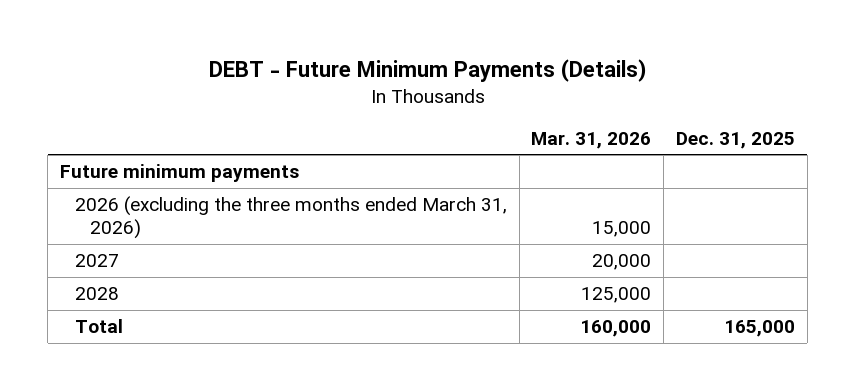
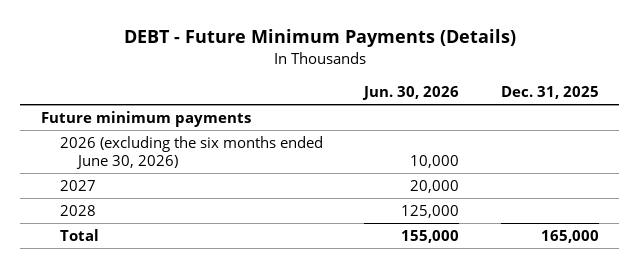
[531,131,652,149] Mar. 31, 2026 -> none
none -> [362,85,460,100] Jun. 30, 2026
[74,195,507,240] 2026 (excluding the three months ended March 31, 2026) -> [59,136,323,169] 2026 (excluding the six months ended June 30, 2026)

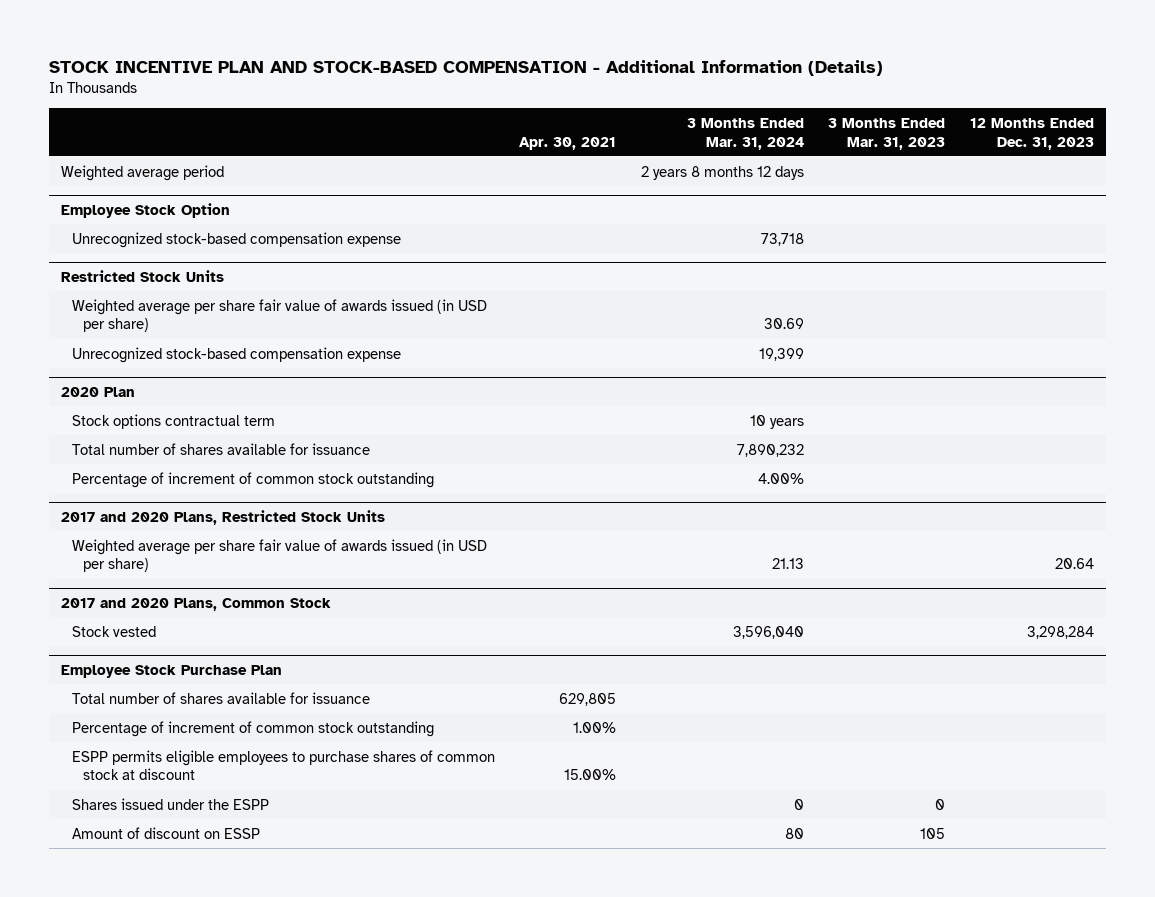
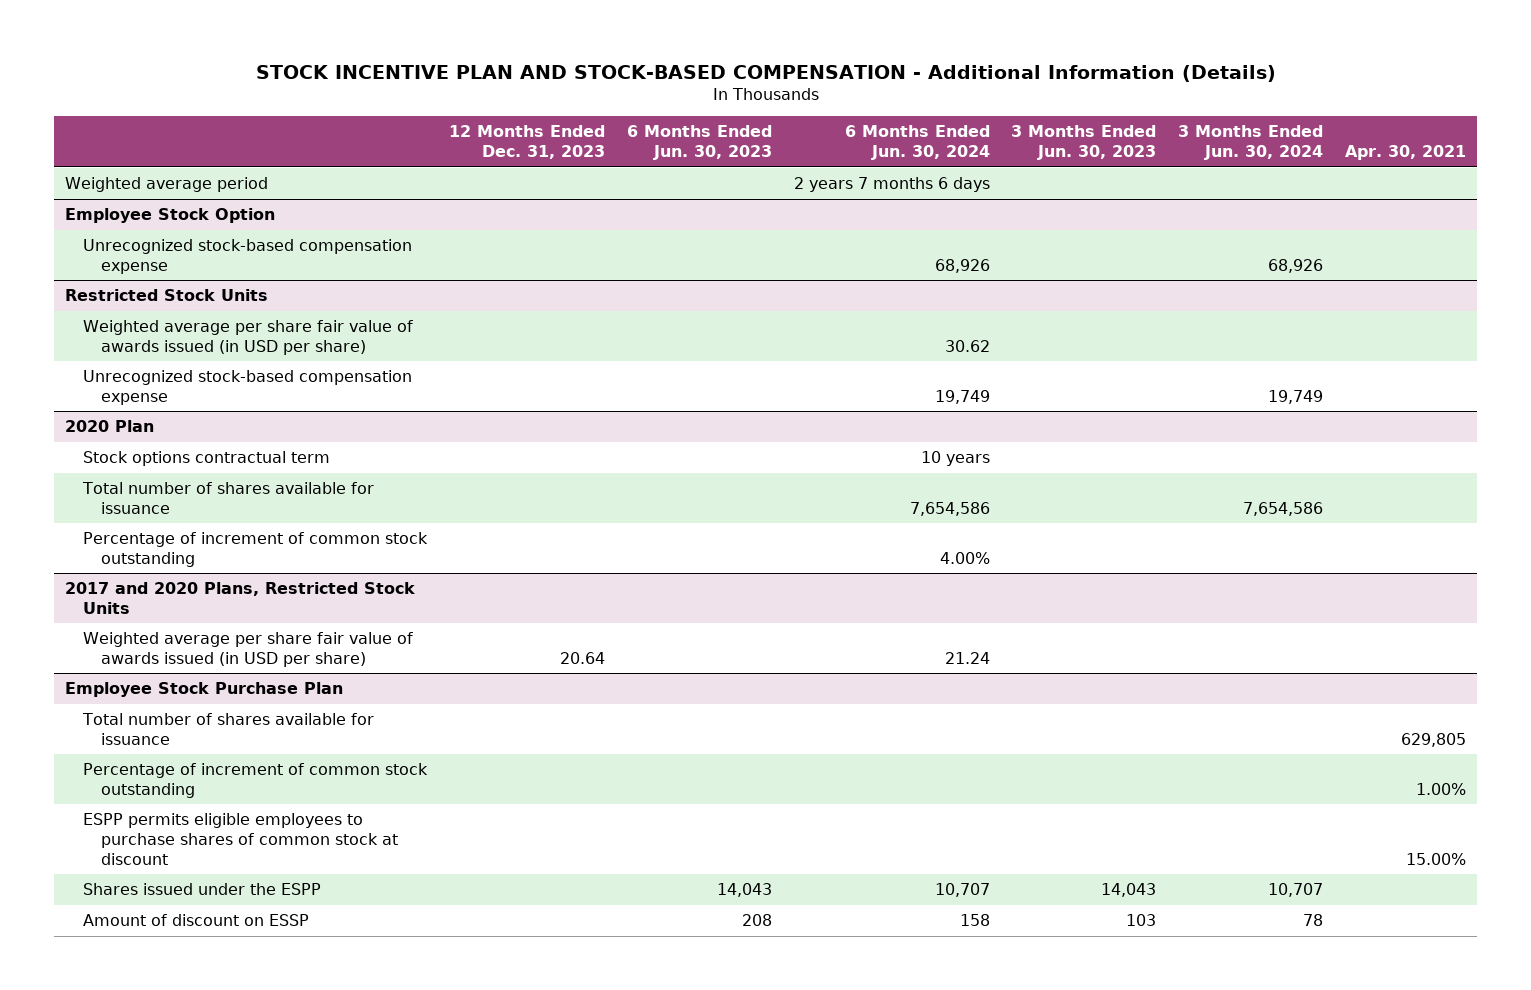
[686,117,804,150] 3 Months Ended Mar. 31, 2024 -> none
[828,117,946,150] 3 Months Ended Mar. 31, 2023 -> none
none -> [626,125,772,161] 6 Months Ended Jun. 30, 2023
none -> [844,125,990,161] 6 Months Ended Jun. 30, 2024
none -> [1011,125,1157,161] 3 Months Ended Jun. 30, 2023
none -> [1178,125,1324,161] 3 Months Ended Jun. 30, 2024
[61,597,332,611] 2017 and 2020 Plans, Common Stock -> none
[71,625,156,637] Stock vested -> none

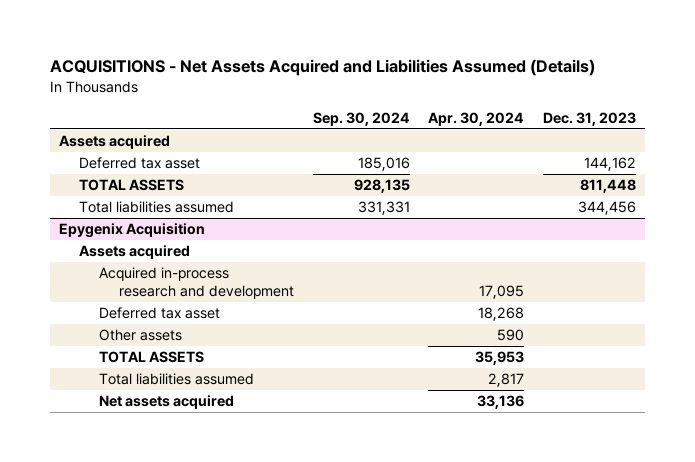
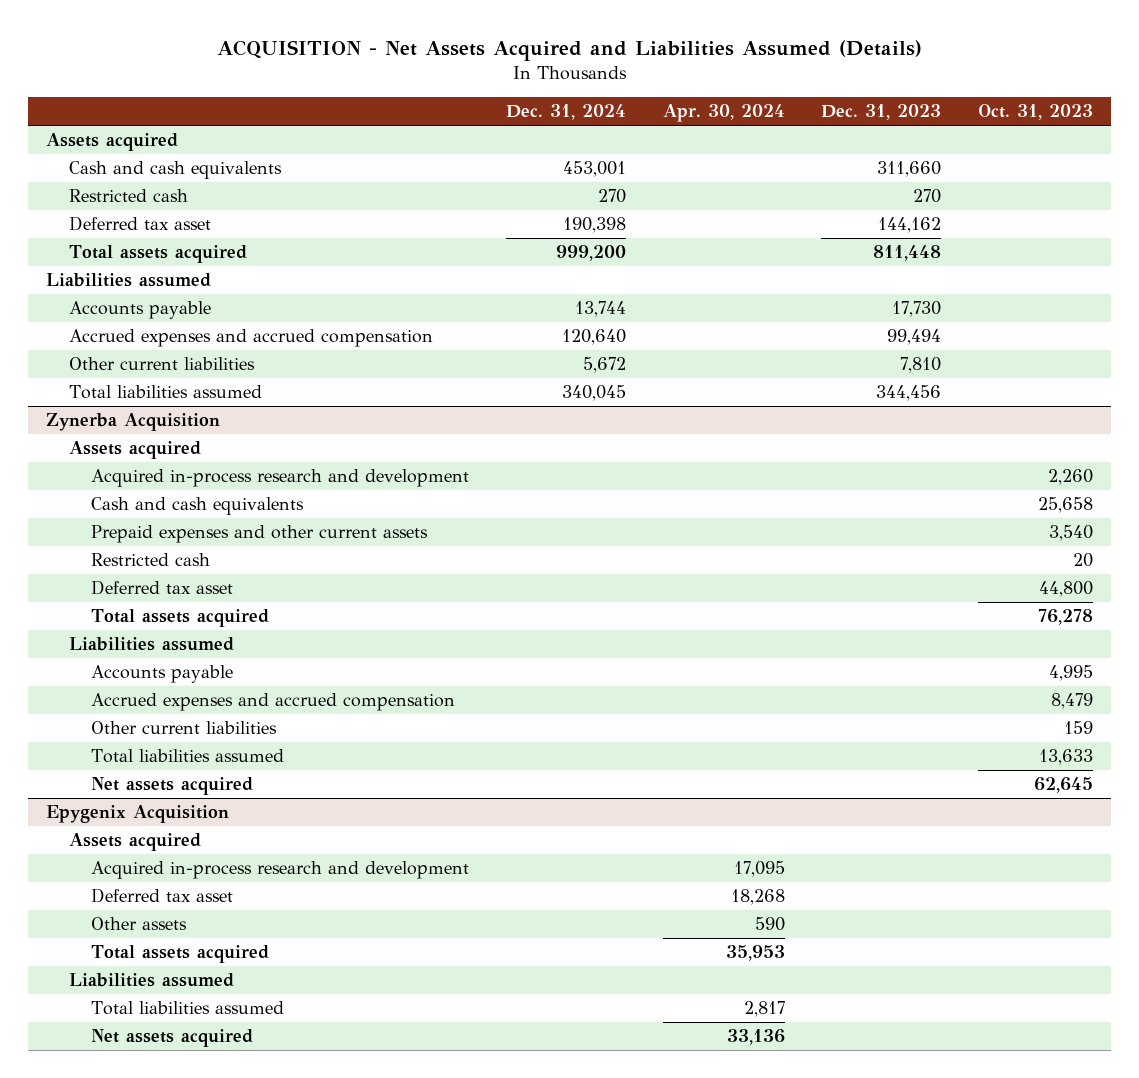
[49,59,595,77] ACQUISITIONS - Net Assets Acquired and Liabilities Assumed (Details) -> [216,40,922,62] ACQUISITION - Net Assets Acquired and Liabilities Assumed (Details)
[312,111,410,126] Sep. 30, 2024 -> none
none -> [505,104,626,121] Dec. 31, 2024
none -> [977,104,1093,121] Oct. 31, 2023
none -> [68,161,282,180] Cash and cash equivalents
none -> [68,189,188,203] Restricted cash
[79,179,185,192] TOTAL ASSETS -> [68,245,247,264] Total assets acquired
none -> [46,273,212,288] Liabilities assumed
none -> [68,301,211,320] Accounts payable
none -> [68,329,433,348] Accrued expenses and accrued compensation
none -> [68,357,255,371] Other current liabilities
none -> [46,413,221,432] Zynerba Acquisition
none -> [68,441,201,460] Assets acquired
none -> [91,469,470,488] Acquired in-process research and development
none -> [91,497,305,516] Cash and cash equivalents
none -> [91,525,429,544] Prepaid expenses and other current assets
none -> [91,553,211,567] Restricted cash
none -> [91,580,234,596] Deferred tax asset
none -> [91,609,270,628] Total assets acquired
none -> [68,637,234,652] Liabilities assumed
none -> [91,665,234,684] Accounts payable
none -> [91,693,456,712] Accrued expenses and accrued compensation
none -> [91,721,278,735] Other current liabilities
none -> [91,749,285,764] Total liabilities assumed
none -> [91,777,254,796] Net assets acquired
[99,351,205,364] TOTAL ASSETS -> [91,945,270,964] Total assets acquired
none -> [68,973,234,988] Liabilities assumed

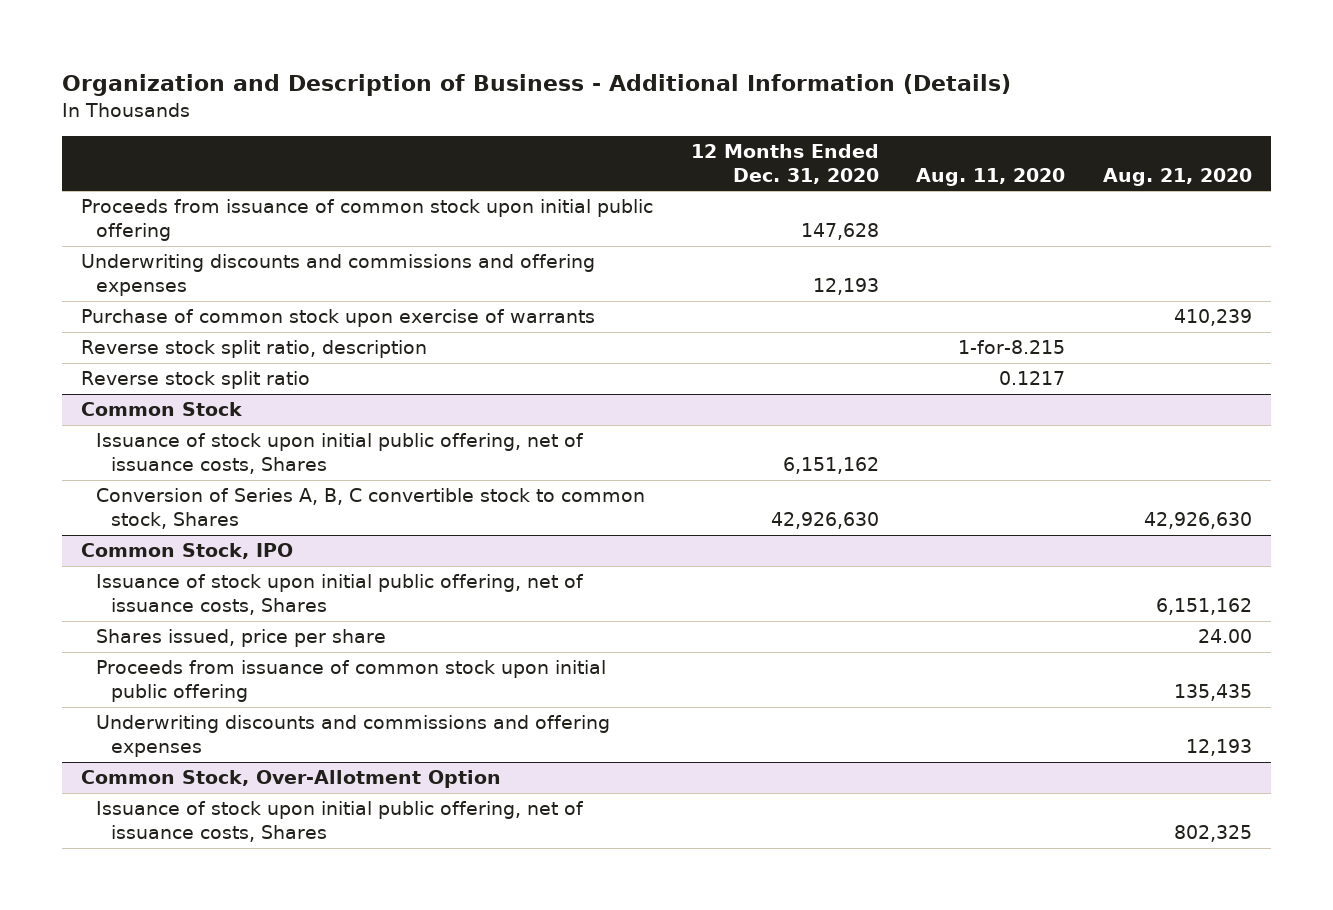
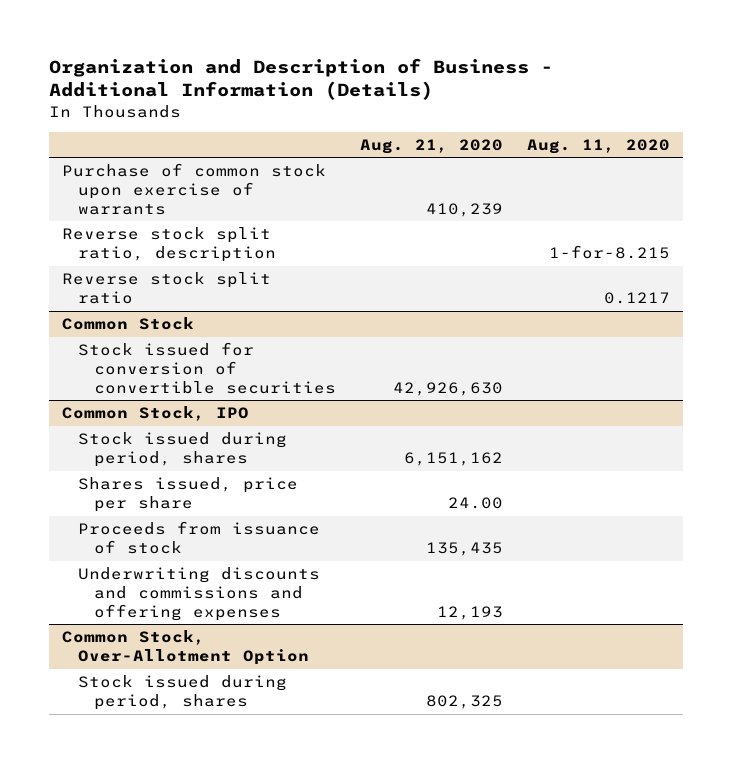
[690,143,879,184] 12 Months Ended Dec. 31, 2020 -> none
[80,199,653,242] Proceeds from issuance of common stock upon initial public offering -> none
[80,254,595,297] Underwriting discounts and commissions and offering expenses -> none
[95,433,584,475] Issuance of stock upon initial public offering, net of issuance costs, Shares -> none
[95,488,645,530] Conversion of Series A, B, C convertible stock to common stock, Shares -> [77,342,336,394] Stock issued for conversion of convertible securities
[95,574,584,616] Issuance of stock upon initial public offering, net of issuance costs, Shares -> [77,432,287,467] Stock issued during period, shares
[95,660,606,703] Proceeds from issuance of common stock upon initial public offering -> [77,521,320,554] Proceeds from issuance of stock
[95,801,584,843] Issuance of stock upon initial public offering, net of issuance costs, Shares -> [77,675,287,710] Stock issued during period, shares

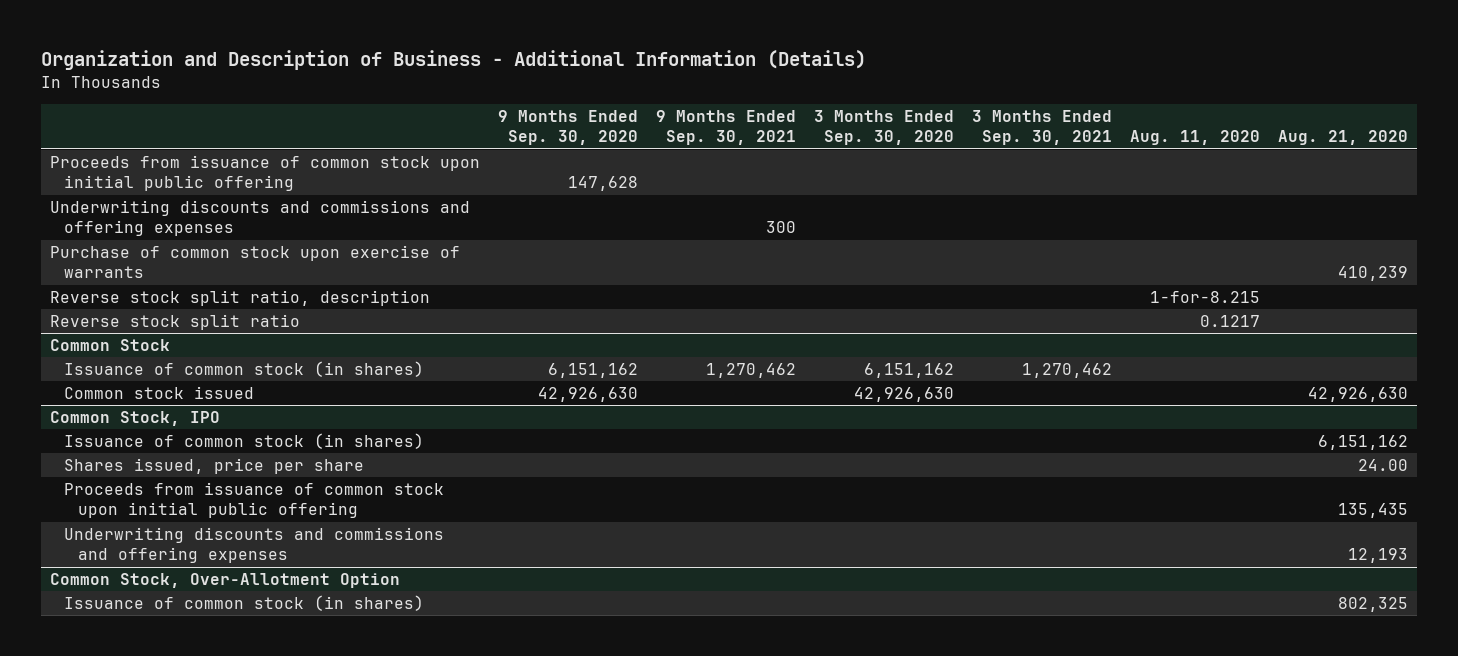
none -> [498,110,639,146] 9 Months Ended Sep. 30, 2020
none -> [656,110,797,146] 9 Months Ended Sep. 30, 2021
none -> [814,110,955,146] 3 Months Ended Sep. 30, 2020
none -> [972,110,1113,146] 3 Months Ended Sep. 30, 2021
none -> [49,155,480,192] Proceeds from issuance of common stock upon initial public offering
none -> [49,200,470,237] Underwriting discounts and commissions and offering expenses
none -> [64,361,425,378] Issuance of common stock (in shares)
[77,342,336,394] Stock issued for conversion of convertible securities -> [64,386,255,400] Common stock issued
[77,432,287,467] Stock issued during period, shares -> [64,433,425,450] Issuance of common stock (in shares)
[77,521,320,554] Proceeds from issuance of stock -> [64,482,445,519] Proceeds from issuance of common stock upon initial public offering
[77,675,287,710] Stock issued during period, shares -> [64,595,425,612] Issuance of common stock (in shares)

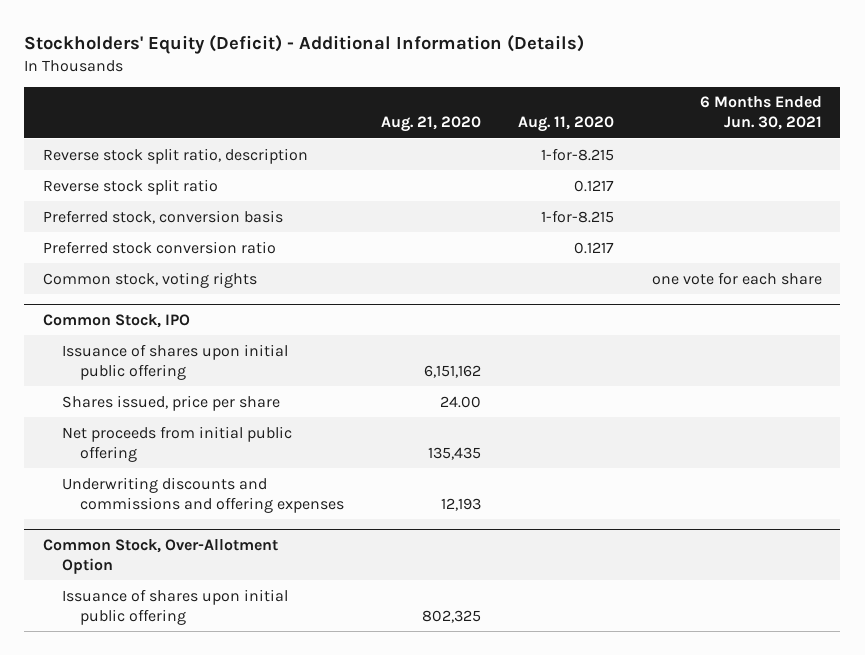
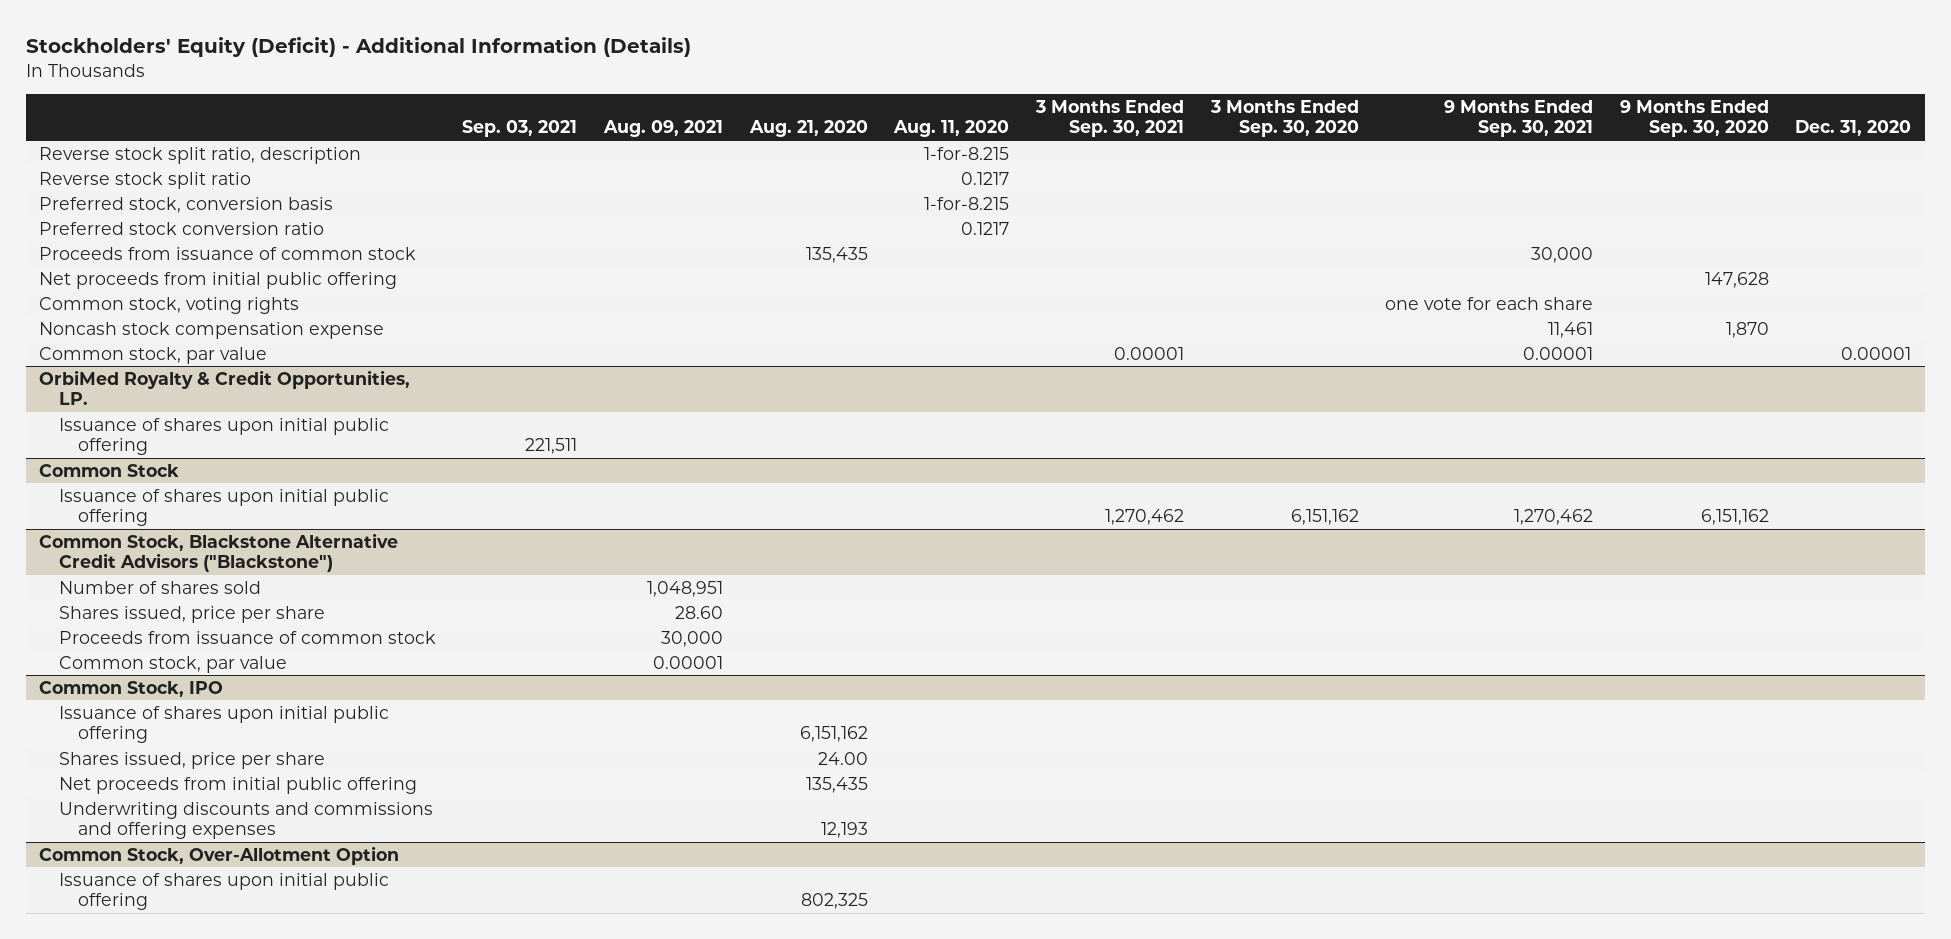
[699,96,822,131] 6 Months Ended Jun. 30, 2021 -> none
none -> [462,120,578,138] Sep. 03, 2021
none -> [603,120,724,138] Aug. 09, 2021
none -> [1034,99,1184,138] 3 Months Ended Sep. 30, 2021
none -> [1209,99,1359,138] 3 Months Ended Sep. 30, 2020
none -> [1444,99,1594,138] 9 Months Ended Sep. 30, 2021
none -> [1619,99,1769,138] 9 Months Ended Sep. 30, 2020
none -> [1795,120,1912,137] Dec. 31, 2020
none -> [39,246,417,260] Proceeds from issuance of common stock
none -> [39,271,398,289] Net proceeds from initial public offering
none -> [39,321,385,339] Noncash stock compensation expense
none -> [39,346,268,364] Common stock, par value
none -> [39,369,411,406] OrbiMed Royalty & Credit Opportunities, LP.
none -> [58,417,389,456] Issuance of shares upon initial public offering
none -> [39,463,180,477] Common Stock
none -> [58,488,389,527] Issuance of shares upon initial public offering
none -> [39,532,399,573] Common Stock, Blackstone Alternative Credit Advisors ("Blackstone")
none -> [58,580,261,594] Number of shares sold
none -> [58,605,325,623] Shares issued, price per share
none -> [58,630,436,644] Proceeds from issuance of common stock
none -> [58,655,287,673] Common stock, par value

